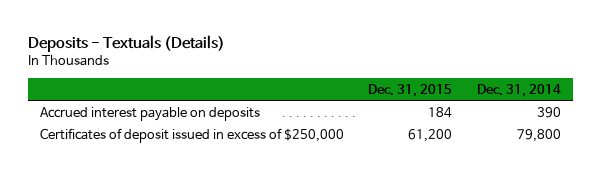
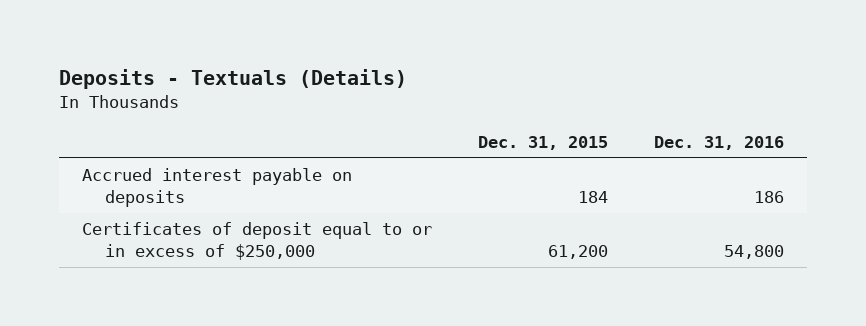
[476,84,561,98] Dec. 31, 2014 -> none
none -> [654,135,785,150] Dec. 31, 2016
[39,127,344,143] Certificates of deposit issued in excess of $250,000 -> [81,222,432,261] Certificates of deposit equal to or in excess of $250,000

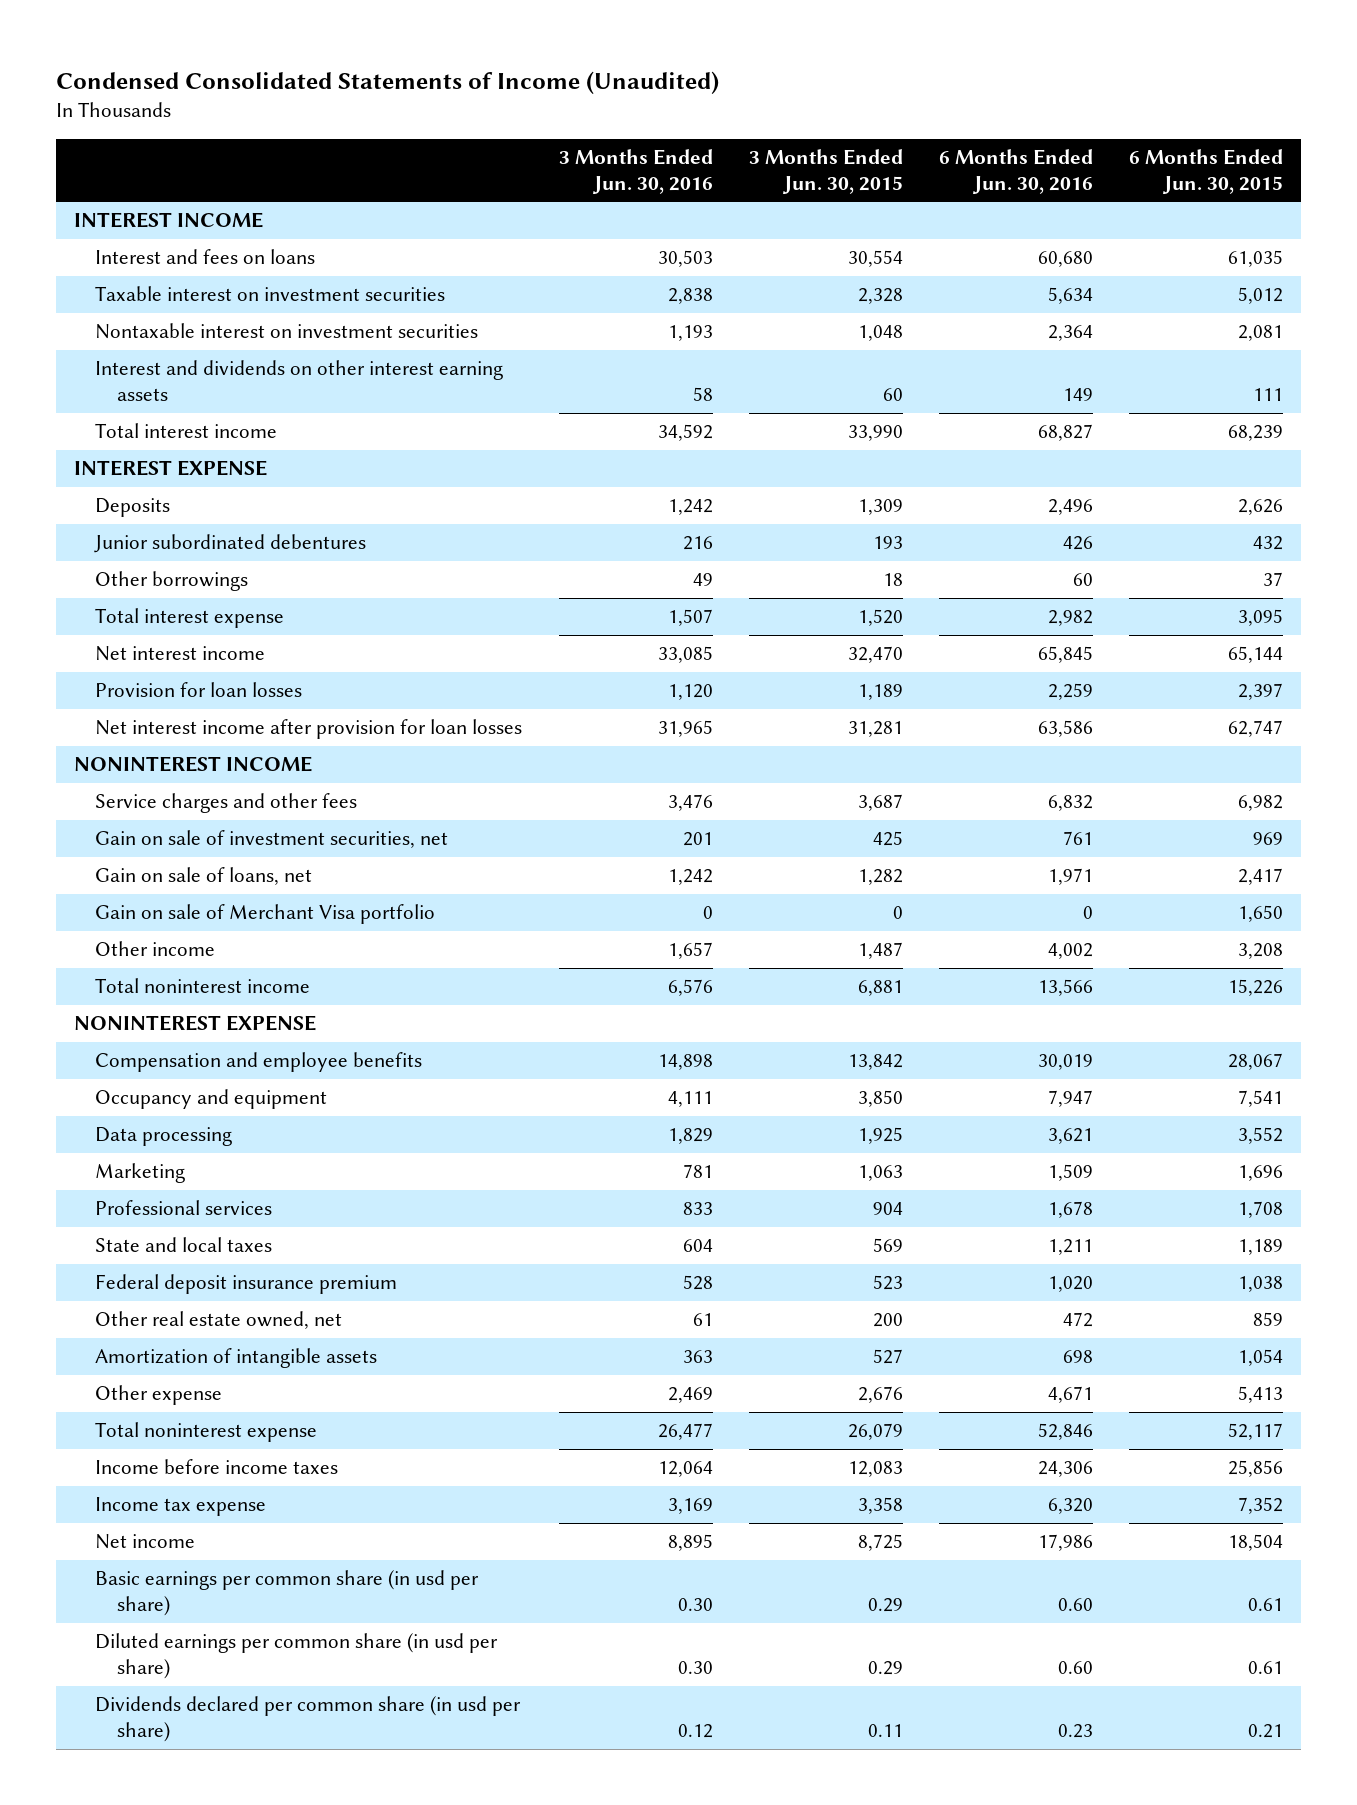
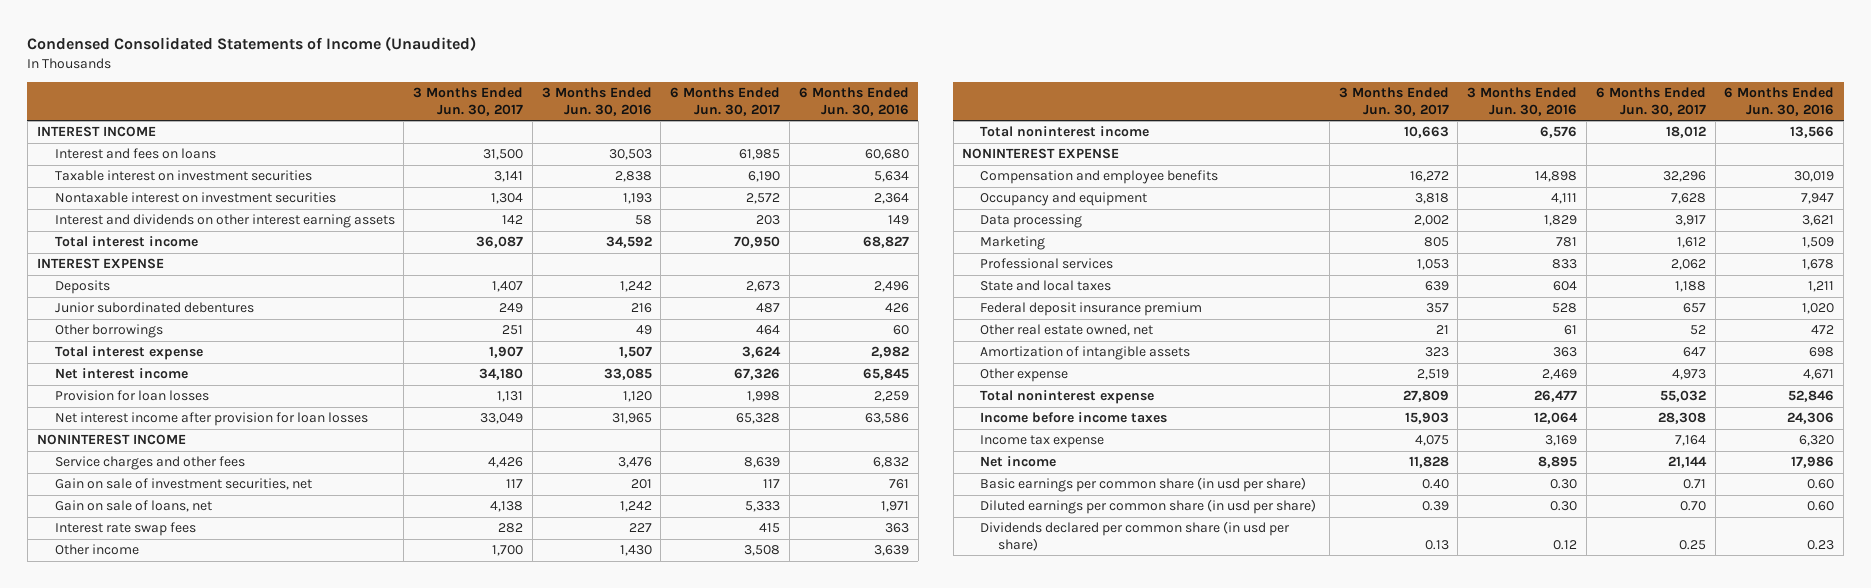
[748,148,903,195] 3 Months Ended Jun. 30, 2015 -> none
[1129,148,1284,195] 6 Months Ended Jun. 30, 2015 -> none
none -> [413,87,524,116] 3 Months Ended Jun. 30, 2017
none -> [670,87,781,116] 6 Months Ended Jun. 30, 2017
[95,904,436,925] Gain on sale of Merchant Visa portfolio -> none
none -> [54,522,196,537] Interest rate swap fees
[667,942,713,960] 1,657 -> [619,545,652,557] 1,430
[1047,943,1093,960] 4,002 -> [873,545,909,557] 3,639

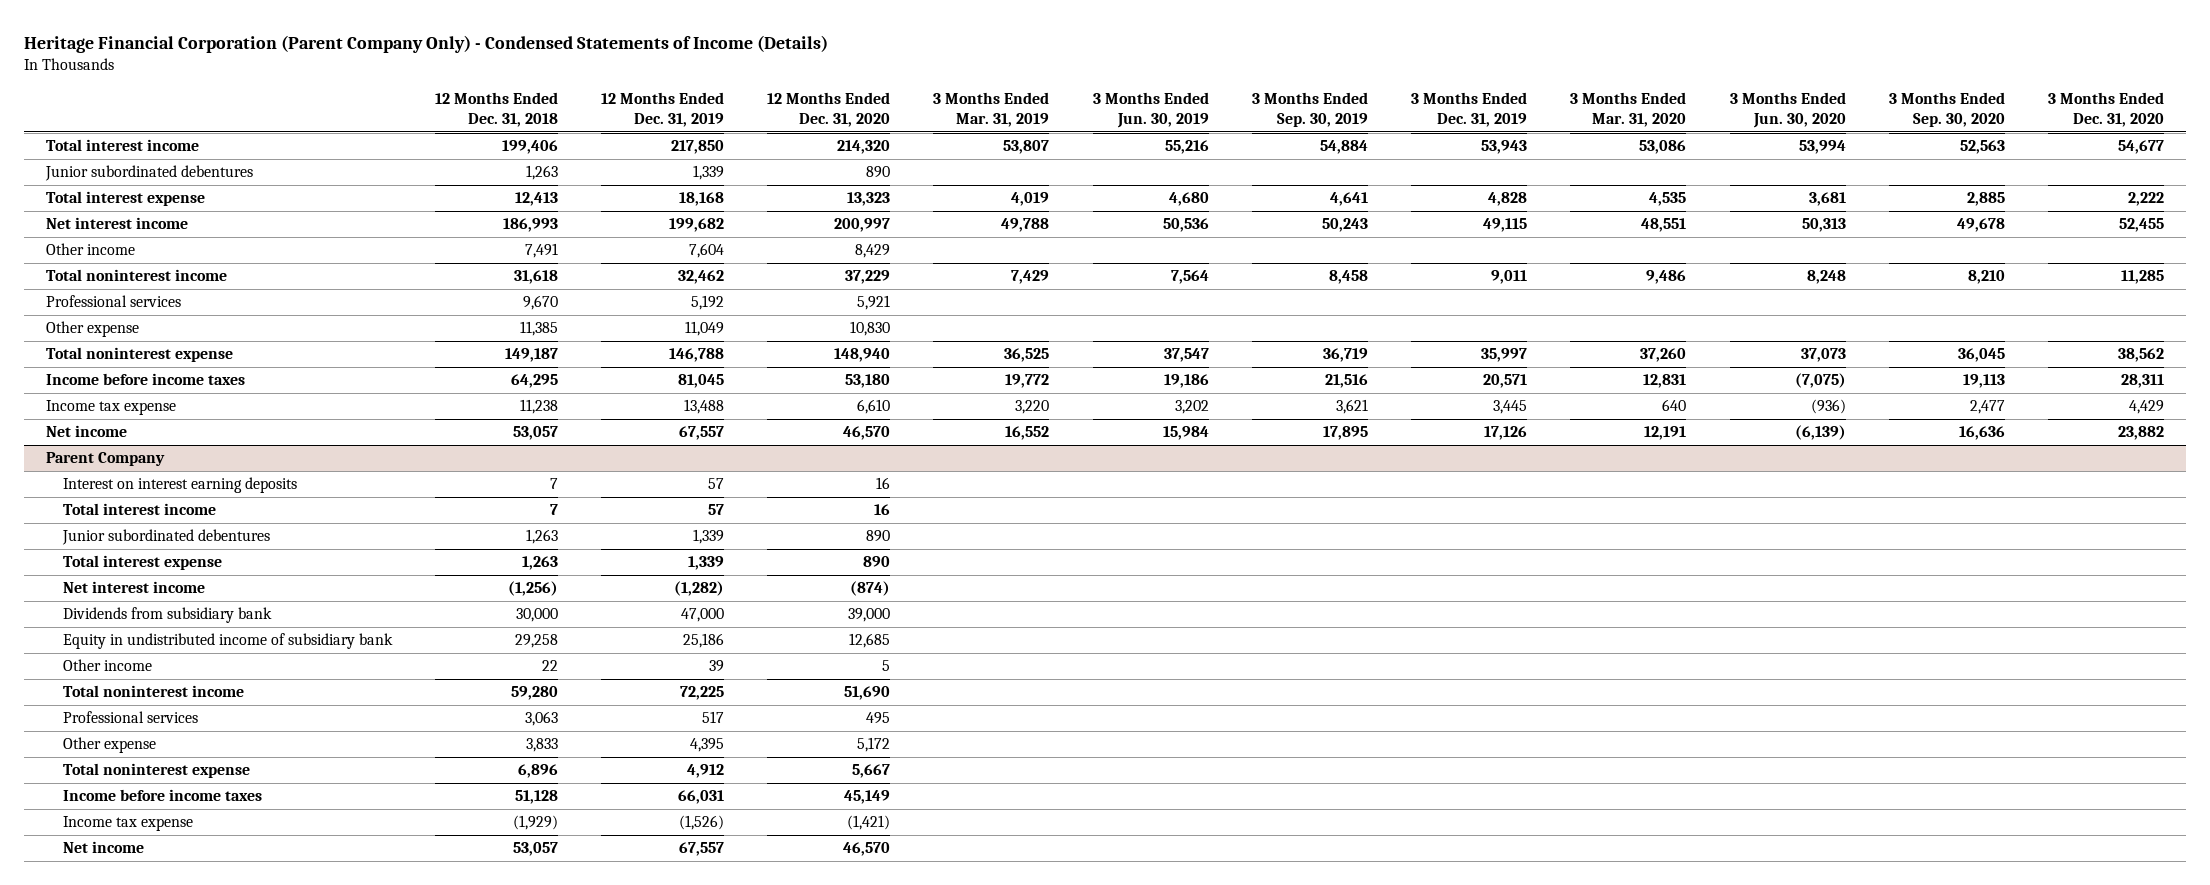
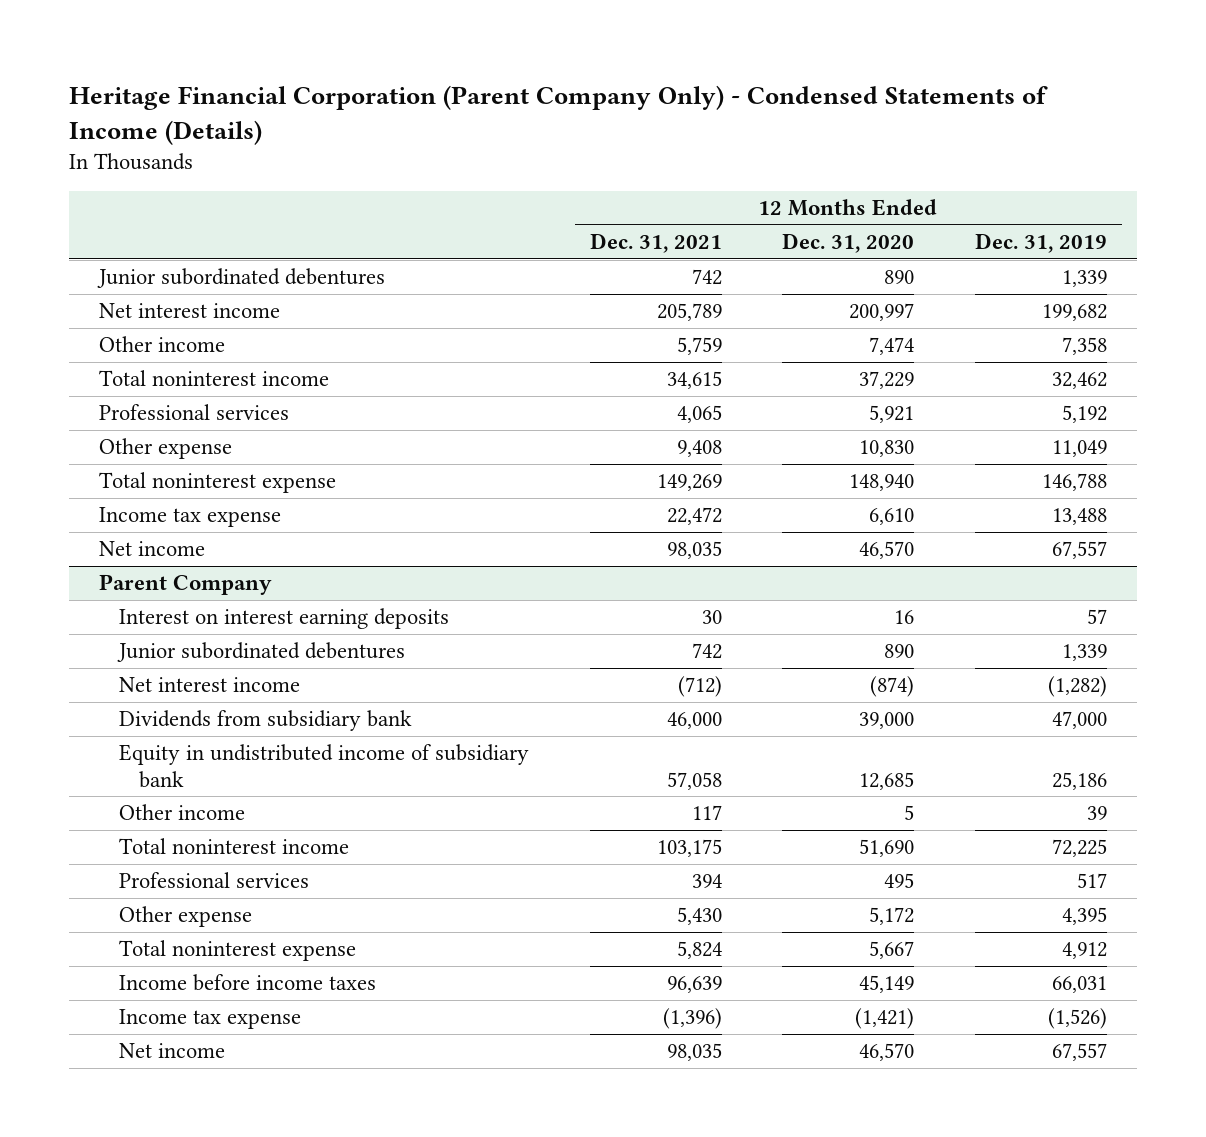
[434,92,558,128] 12 Months Ended Dec. 31, 2018 -> none
[933,92,1050,128] 3 Months Ended Mar. 31, 2019 -> none
[1092,92,1209,129] 3 Months Ended Jun. 30, 2019 -> none
[1251,92,1368,128] 3 Months Ended Sep. 30, 2019 -> none
[1411,92,1528,128] 3 Months Ended Dec. 31, 2019 -> none
[1570,92,1687,128] 3 Months Ended Mar. 31, 2020 -> none
[1729,92,1846,129] 3 Months Ended Jun. 30, 2020 -> none
[1888,92,2005,128] 3 Months Ended Sep. 30, 2020 -> none
[2048,92,2165,128] 3 Months Ended Dec. 31, 2020 -> none
none -> [589,233,722,254] Dec. 31, 2021
[45,139,199,152] Total interest income -> none
[45,191,205,207] Total interest expense -> none
[689,243,725,259] 7,604 -> [1062,337,1108,356] 7,358
[855,244,891,259] 8,429 -> [869,337,915,356] 7,474
[45,373,245,386] Income before income taxes -> none
[62,503,216,516] Total interest income -> none
[62,555,222,571] Total interest expense -> none

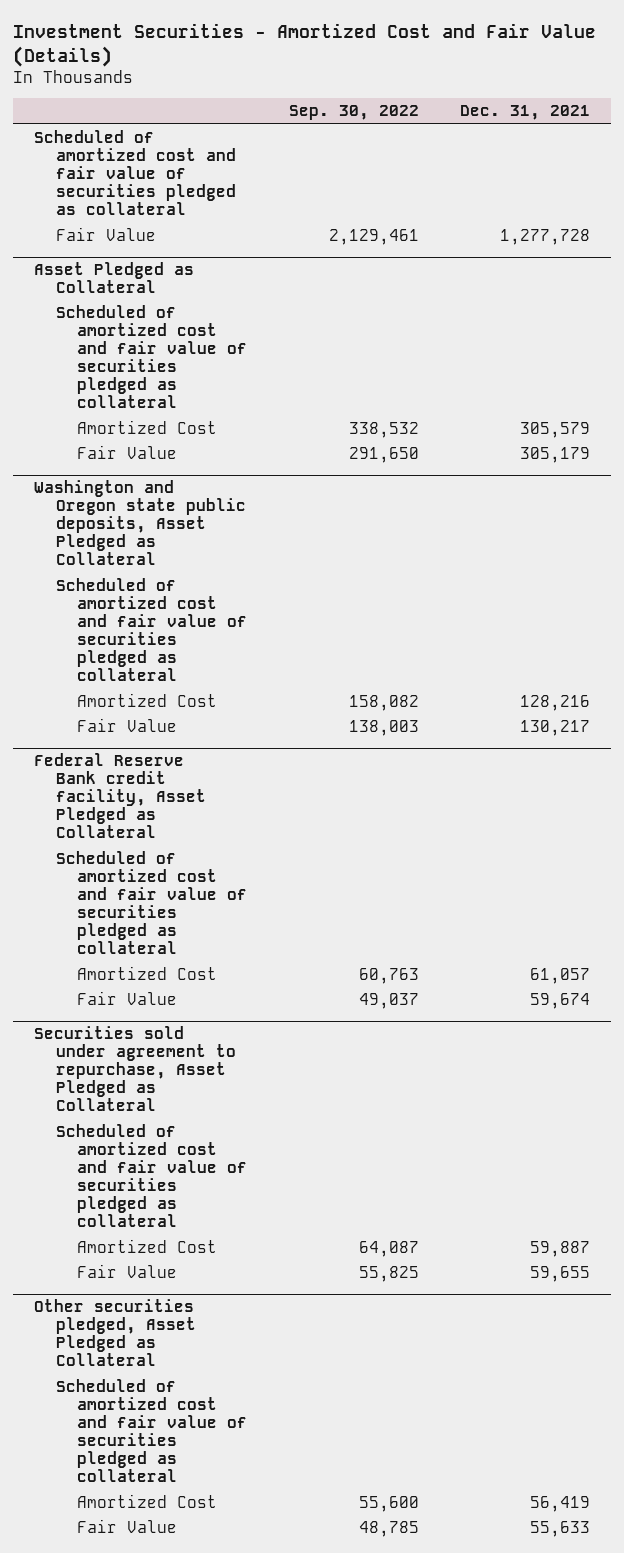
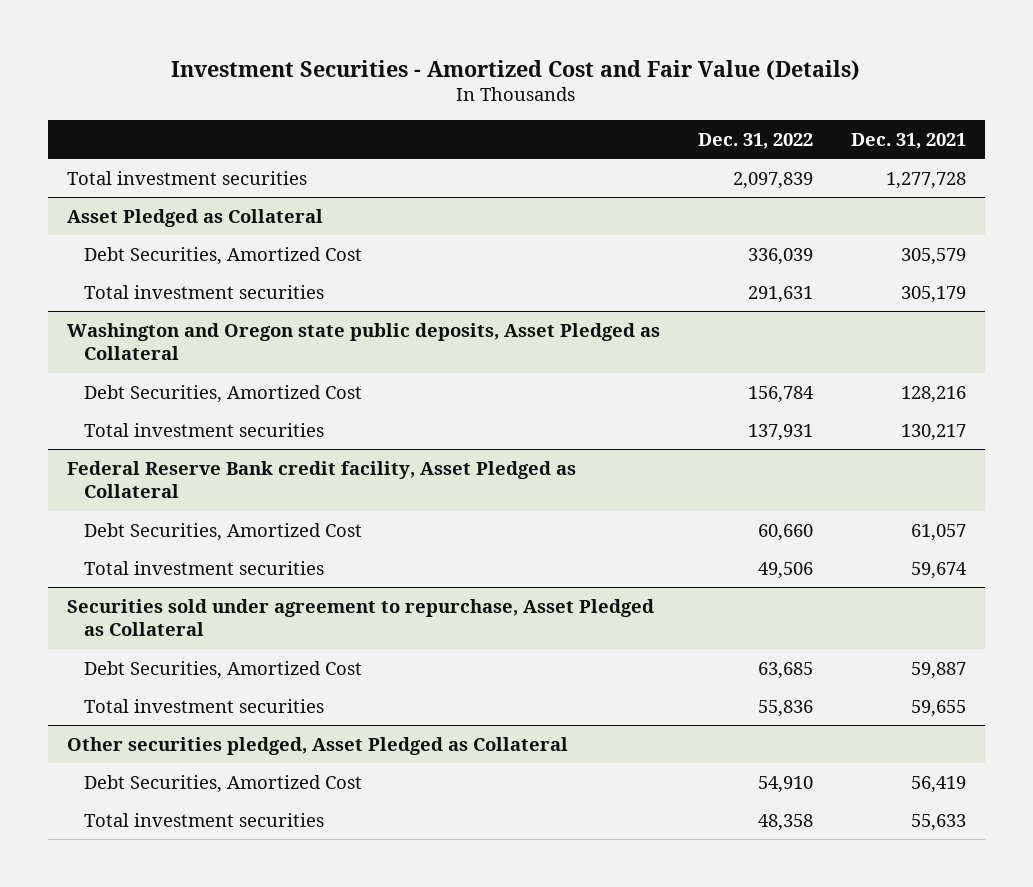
[288,105,419,121] Sep. 30, 2022 -> none
none -> [697,132,813,149] Dec. 31, 2022
[34,130,236,216] Scheduled of amortized cost and fair value of securities pledged as collateral -> none
[55,227,156,242] Fair Value -> [66,170,307,185] Total investment securities
[55,305,248,409] Scheduled of amortized cost and fair value of securities pledged as collateral -> none
[77,420,218,435] Amortized Cost -> [83,246,362,265] Debt Securities, Amortized Cost
[77,445,178,460] Fair Value -> [83,284,324,299] Total investment securities
[55,578,248,682] Scheduled of amortized cost and fair value of securities pledged as collateral -> none
[77,693,218,708] Amortized Cost -> [83,384,362,403] Debt Securities, Amortized Cost
[77,718,178,733] Fair Value -> [83,422,324,437] Total investment securities
[55,851,248,955] Scheduled of amortized cost and fair value of securities pledged as collateral -> none
[77,966,218,981] Amortized Cost -> [83,522,362,541] Debt Securities, Amortized Cost
[77,991,178,1006] Fair Value -> [83,560,324,575] Total investment securities
[55,1124,248,1228] Scheduled of amortized cost and fair value of securities pledged as collateral -> none
[77,1239,218,1254] Amortized Cost -> [83,660,362,679] Debt Securities, Amortized Cost
[77,1264,178,1279] Fair Value -> [83,698,324,713] Total investment securities
[55,1379,248,1483] Scheduled of amortized cost and fair value of securities pledged as collateral -> none
[77,1494,218,1509] Amortized Cost -> [83,774,362,793] Debt Securities, Amortized Cost
[77,1519,178,1534] Fair Value -> [83,812,324,827] Total investment securities

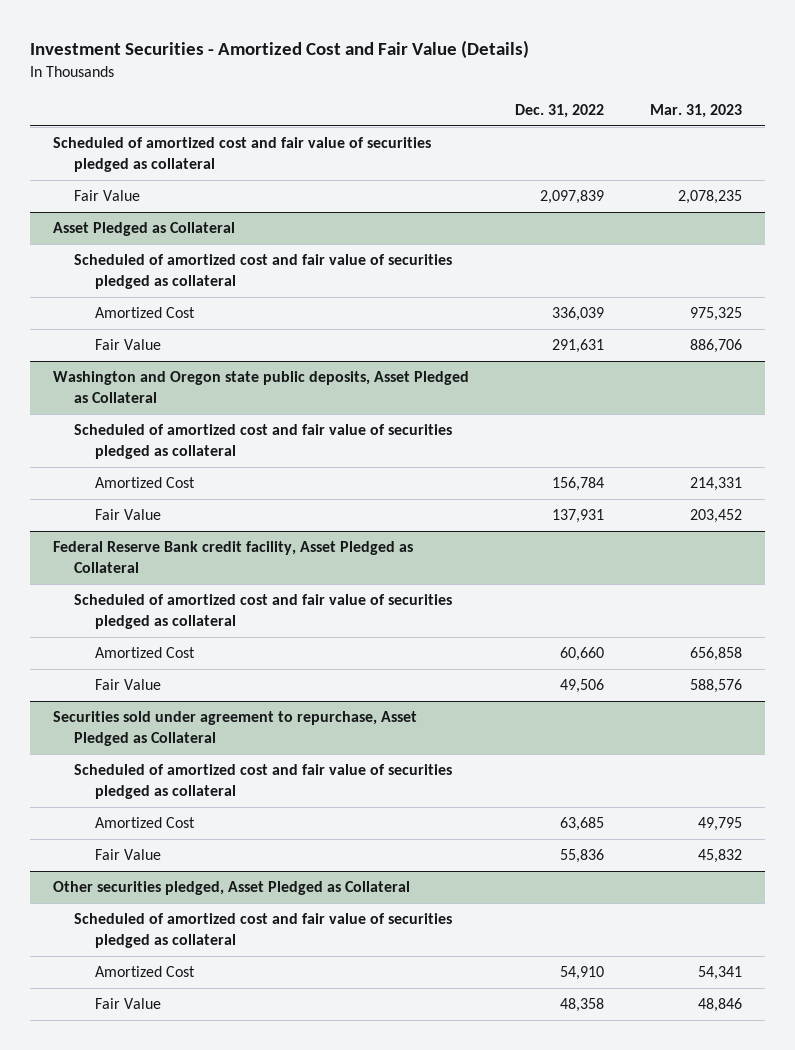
[850,132,966,149] Dec. 31, 2021 -> none
none -> [649,103,742,118] Mar. 31, 2023
none -> [53,137,432,173] Scheduled of amortized cost and fair value of securities pledged as collateral
[66,170,307,185] Total investment securities -> [74,190,141,202] Fair Value
none -> [74,254,453,290] Scheduled of amortized cost and fair value of securities pledged as collateral
[83,246,362,265] Debt Securities, Amortized Cost -> [95,307,196,319] Amortized Cost
[83,284,324,299] Total investment securities -> [95,339,162,351] Fair Value
none -> [74,424,453,460] Scheduled of amortized cost and fair value of securities pledged as collateral
[83,384,362,403] Debt Securities, Amortized Cost -> [95,477,196,489] Amortized Cost
[83,422,324,437] Total investment securities -> [95,509,162,521] Fair Value
none -> [74,594,453,630] Scheduled of amortized cost and fair value of securities pledged as collateral
[83,522,362,541] Debt Securities, Amortized Cost -> [95,647,196,659] Amortized Cost
[83,560,324,575] Total investment securities -> [95,679,162,691] Fair Value
none -> [74,764,453,800] Scheduled of amortized cost and fair value of securities pledged as collateral
[83,660,362,679] Debt Securities, Amortized Cost -> [95,817,196,829] Amortized Cost
[83,698,324,713] Total investment securities -> [95,849,162,861] Fair Value
none -> [74,913,453,949] Scheduled of amortized cost and fair value of securities pledged as collateral
[83,774,362,793] Debt Securities, Amortized Cost -> [95,966,196,978] Amortized Cost
[83,812,324,827] Total investment securities -> [95,998,162,1010] Fair Value

